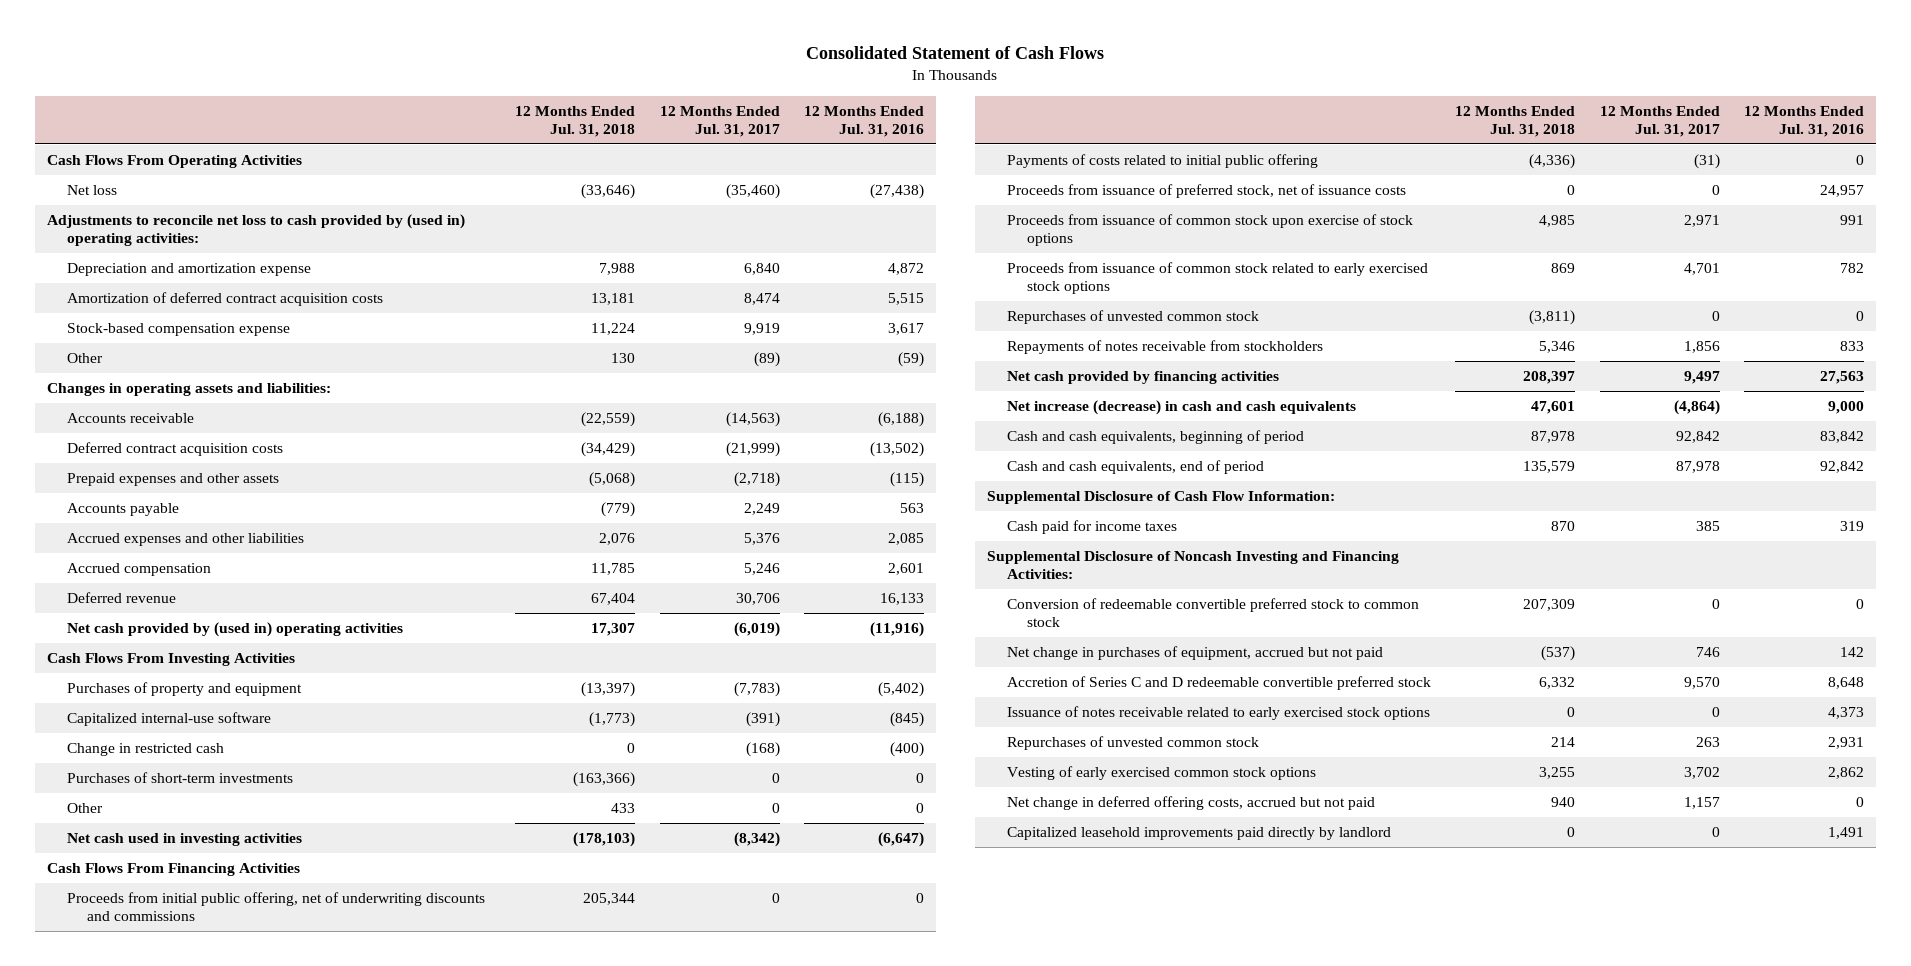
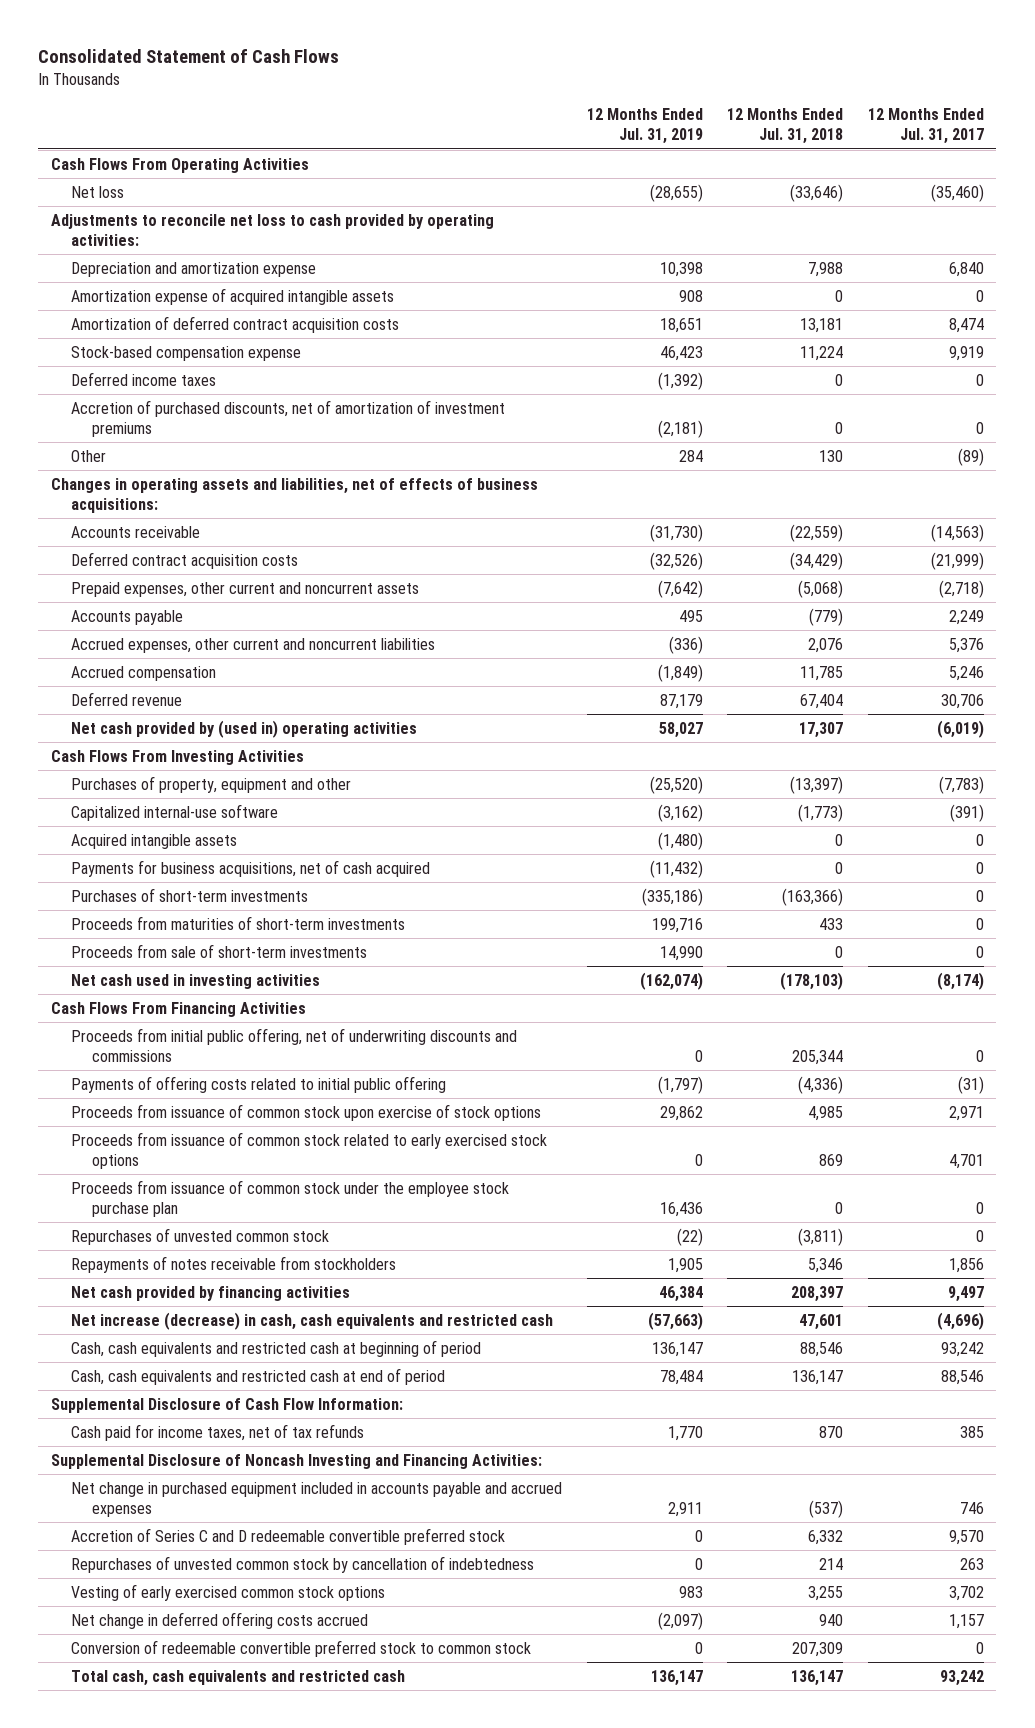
[803,105,924,137] 12 Months Ended Jul. 31, 2016 -> none
none -> [586,108,703,145] 12 Months Ended Jul. 31, 2019
[47,214,466,246] Adjustments to reconcile net loss to cash provided by (used in) operating activities: -> [50,213,494,246] Adjustments to reconcile net loss to cash provided by operating activities:
none -> [71,287,395,305] Amortization expense of acquired intangible assets
none -> [71,371,217,386] Deferred income taxes
none -> [71,399,506,437] Accretion of purchased discounts, net of amortization of investment premiums
[47,383,332,397] Changes in operating assets and liabilities: -> [50,477,538,513] Changes in operating assets and liabilities, net of effects of business acquisitions:
[66,473,279,487] Prepaid expenses and other assets -> [71,581,420,597] Prepaid expenses, other current and noncurrent assets
[66,533,304,547] Accrued expenses and other liabilities -> [71,637,436,653] Accrued expenses, other current and noncurrent liabilities
[66,682,302,697] Purchases of property and equipment -> [71,775,352,793] Purchases of property, equipment and other
[66,743,224,757] Change in restricted cash -> none
none -> [71,833,238,849] Acquired intangible assets
none -> [71,859,431,877] Payments for business acquisitions, net of cash acquired
[66,803,103,814] Other -> [71,915,406,930] Proceeds from maturities of short-term investments
none -> [71,943,368,958] Proceeds from sale of short-term investments
[733,832,780,848] (8,342) -> [937,971,985,990] (8,174)
[1006,184,1406,199] Proceeds from issuance of preferred stock, net of issuance costs -> none
[1006,154,1318,169] Payments of costs related to initial public offering -> [71,1075,447,1093] Payments of offering costs related to initial public offering
none -> [71,1179,510,1217] Proceeds from issuance of common stock under the employee stock purchase plan
[1006,400,1356,416] Net increase (decrease) in cash and cash equivalents -> [71,1311,554,1330] Net increase (decrease) in cash, cash equivalents and restricted cash
[1673,400,1720,416] (4,864) -> [937,1311,985,1330] (4,696)
[1006,430,1304,445] Cash and cash equivalents, beginning of period -> [71,1339,482,1357] Cash, cash equivalents and restricted cash at beginning of period
[1531,431,1576,444] 87,978 -> [800,1341,844,1357] 88,546
[1675,431,1720,444] 92,842 -> [941,1341,985,1357] 93,242
[1006,460,1264,475] Cash and cash equivalents, end of period -> [71,1367,446,1385] Cash, cash equivalents and restricted cash at end of period
[1523,461,1576,474] 135,579 -> [792,1369,844,1385] 136,147
[1675,461,1720,474] 87,978 -> [941,1369,985,1385] 88,546
[1006,520,1177,535] Cash paid for income taxes -> [71,1423,365,1441] Cash paid for income taxes, net of tax refunds
[1006,646,1383,661] Net change in purchases of equipment, accrued but not paid -> [71,1481,563,1517] Net change in purchased equipment included in accounts payable and accrued expenses
[1006,706,1430,721] Issuance of notes receivable related to early exercised stock options -> none
[1006,736,1259,751] Repurchases of unvested common stock -> [71,1555,535,1573] Repurchases of unvested common stock by cancellation of indebtedness
[1006,827,1391,841] Capitalized leasehold improvements paid directly by landlord -> none
[1006,796,1375,811] Net change in deferred offering costs, accrued but not paid -> [71,1611,369,1629] Net change in deferred offering costs accrued
[1006,598,1419,627] Conversion of redeemable convertible preferred stock to common stock -> [71,1639,532,1657] Conversion of redeemable convertible preferred stock to common stock
none -> [71,1669,406,1686] Total cash, cash equivalents and restricted cash

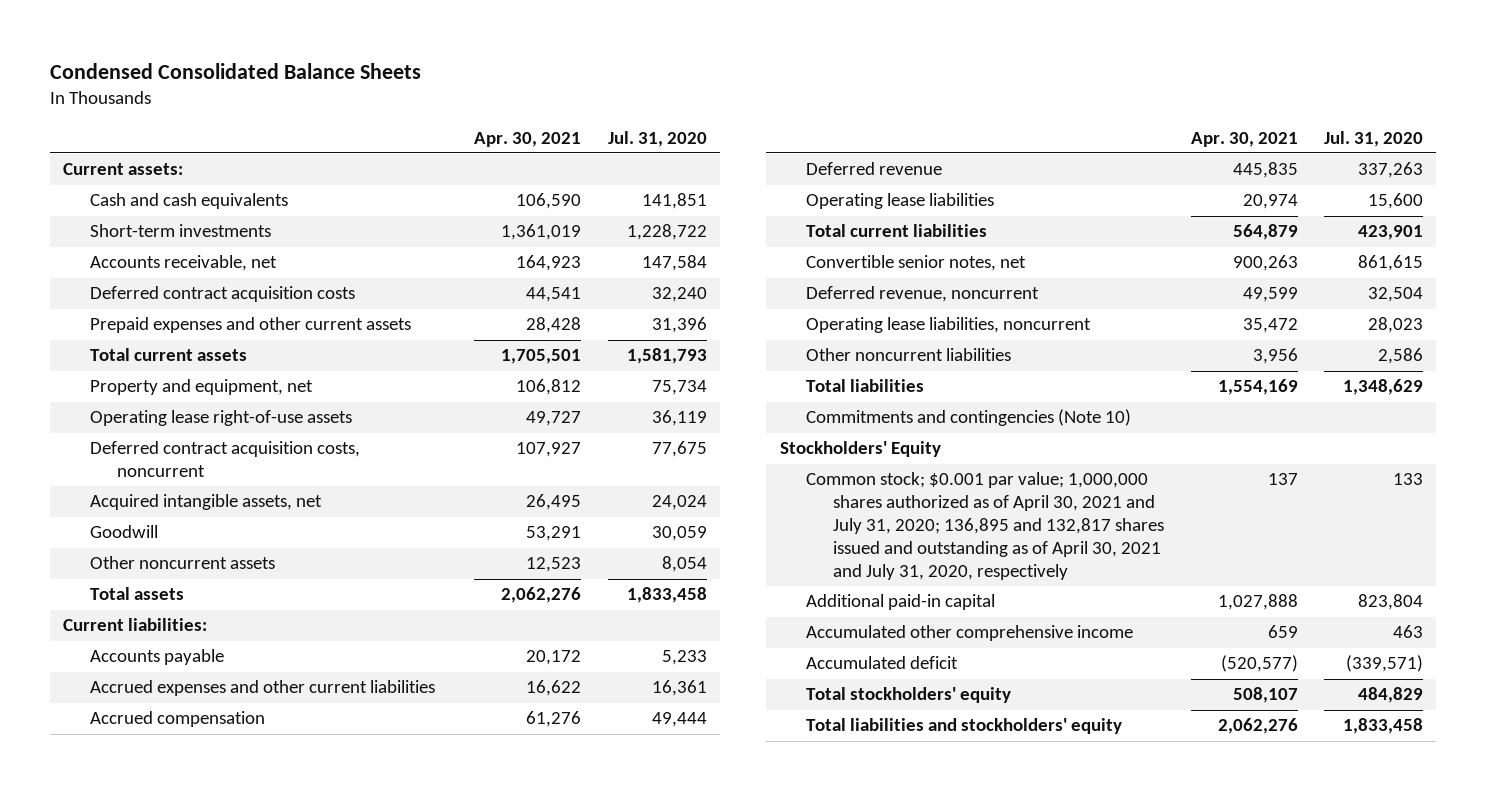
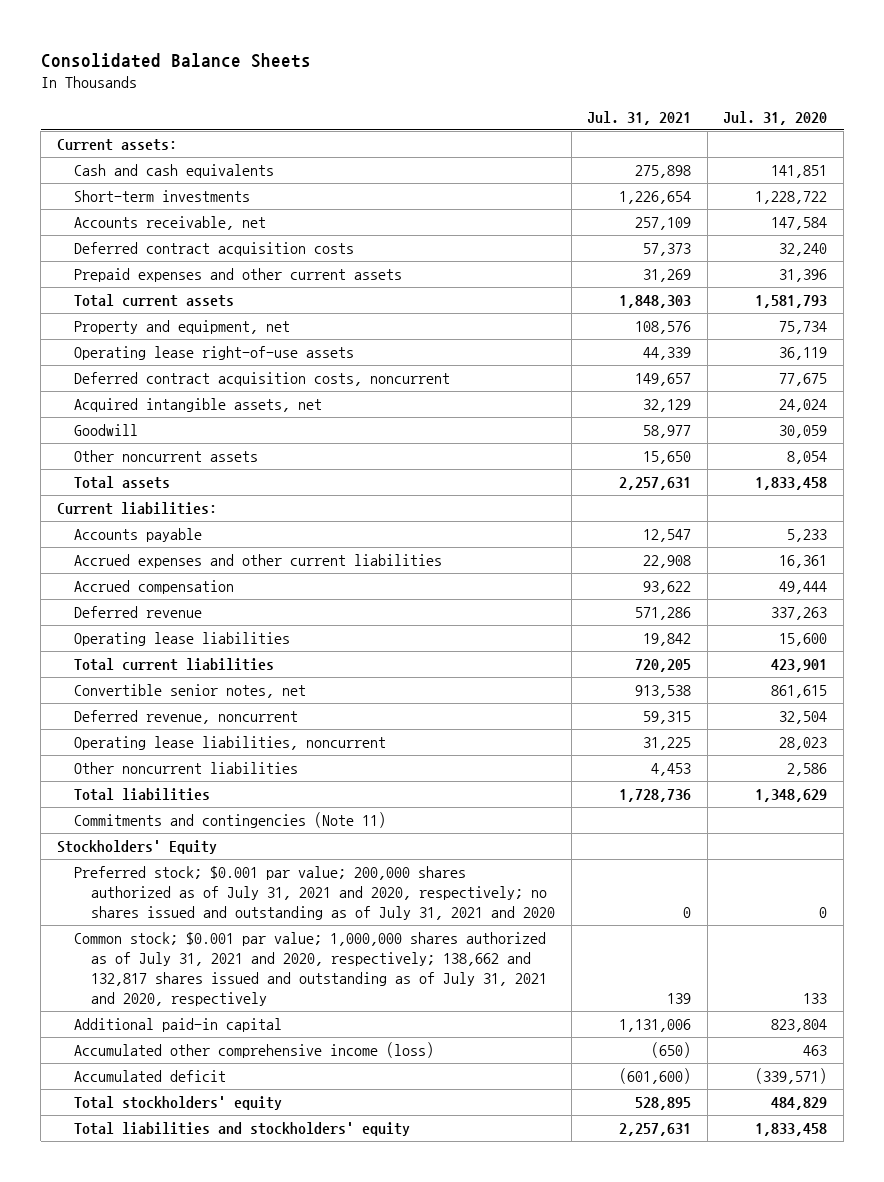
[49,62,421,79] Condensed Consolidated Balance Sheets -> [40,52,311,68] Consolidated Balance Sheets
[474,131,582,147] Apr. 30, 2021 -> none
none -> [587,110,692,125] Jul. 31, 2021
[806,409,1132,427] Commitments and contingencies (Note 10) -> [73,812,386,829] Commitments and contingencies (Note 11)
none -> [73,866,556,920] Preferred stock; $0.001 par value; 200,000 shares authorized as of July 31, 2021 and 2020, respectively; no shares issued and outstanding as of July 31, 2021 and 2020
[806,472,1165,580] Common stock; $0.001 par value; 1,000,000 shares authorized as of April 30, 2021 and July 31, 2020; 136,895 and 132,817 shares issued and outstanding as of April 30, 2021 and July 31, 2020, respectively -> [73,932,548,1006] Common stock; $0.001 par value; 1,000,000 shares authorized as of July 31, 2021 and 2020, respectively; 138,662 and 132,817 shares issued and outstanding as of July 31, 2021 and 2020, respectively
[806,625,1134,642] Accumulated other comprehensive income -> [73,1042,434,1059] Accumulated other comprehensive income (loss)

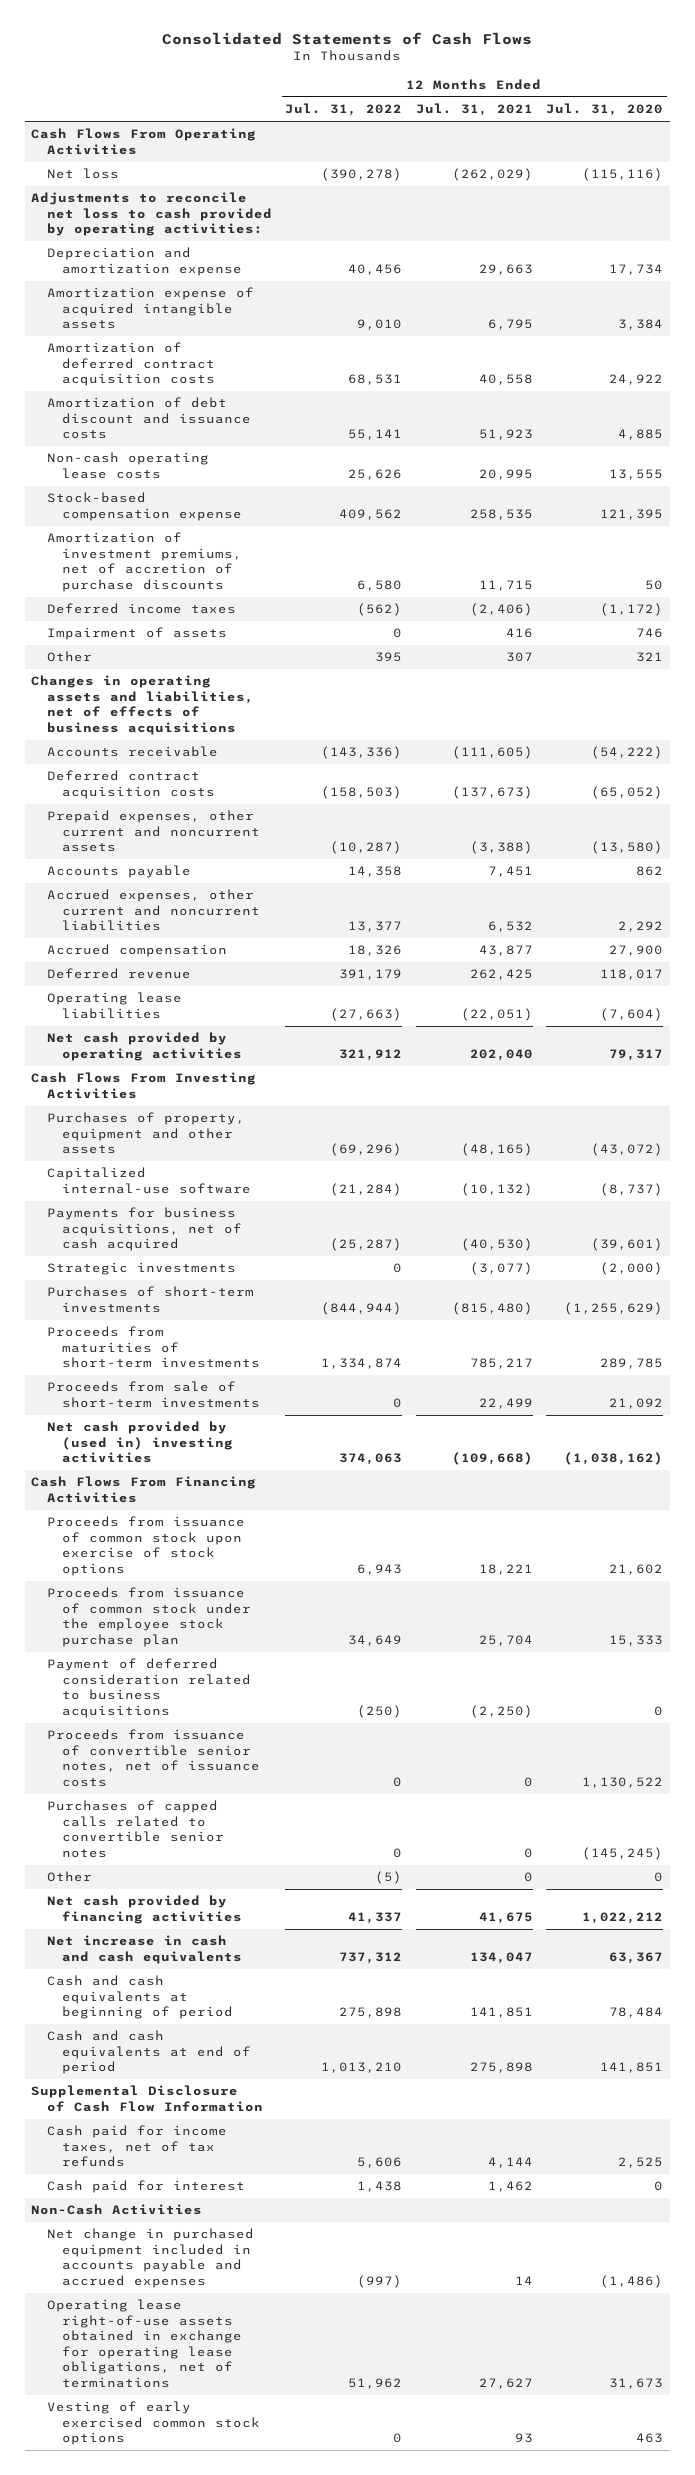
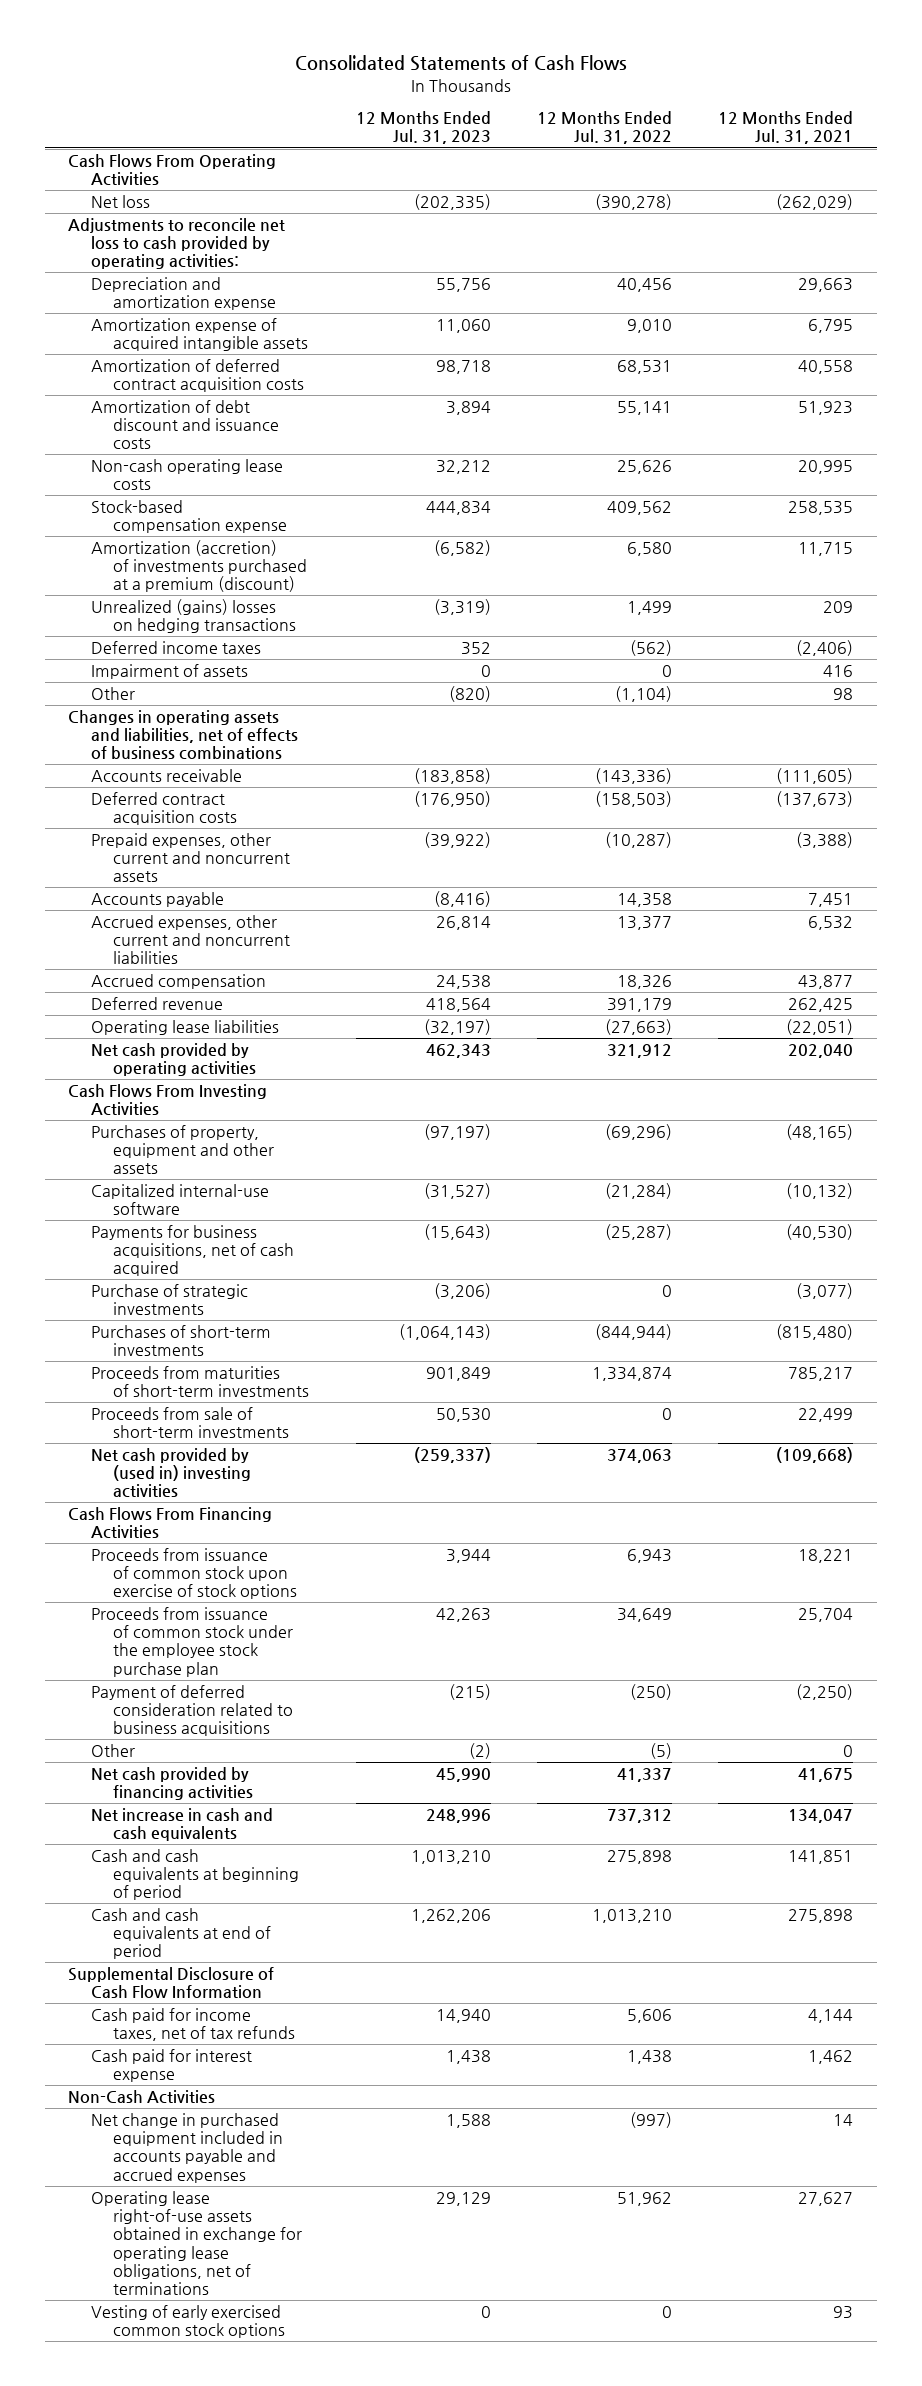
[546,103,664,117] Jul. 31, 2020 -> none
none -> [355,111,491,145] 12 Months Ended Jul. 31, 2023
[46,532,243,592] Amortization of investment premiums, net of accretion of purchase discounts -> [90,540,308,593] Amortization (accretion) of investments purchased at a premium (discount)
none -> [90,599,297,634] Unrealized (gains) losses on hedging transactions
[375,652,403,663] 395 -> [614,686,672,703] (1,104)
[505,652,533,663] 307 -> [833,688,854,701] 98
[31,675,254,735] Changes in operating assets and liabilities, net of effects of business acquisitions -> [68,710,298,761] Changes in operating assets and liabilities, net of effects of business combinations
[46,1262,236,1276] Strategic investments -> [90,1284,248,1316] Purchase of strategic investments
[46,1729,261,1787] Proceeds from issuance of convertible senior notes, net of issuance costs -> none
[46,1800,225,1858] Purchases of capped calls related to convertible senior notes -> none
[46,2180,245,2194] Cash paid for interest -> [90,2049,252,2083] Cash paid for interest expense

